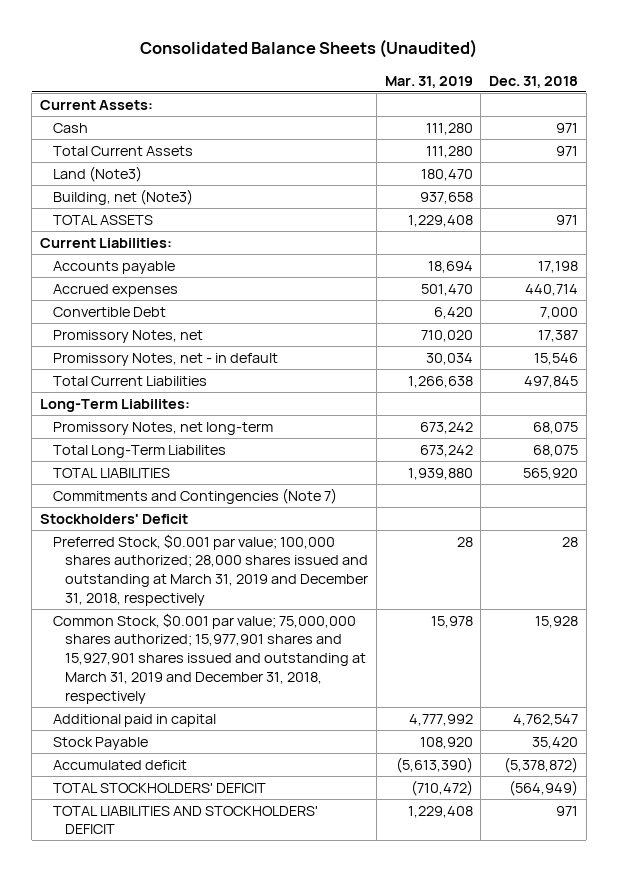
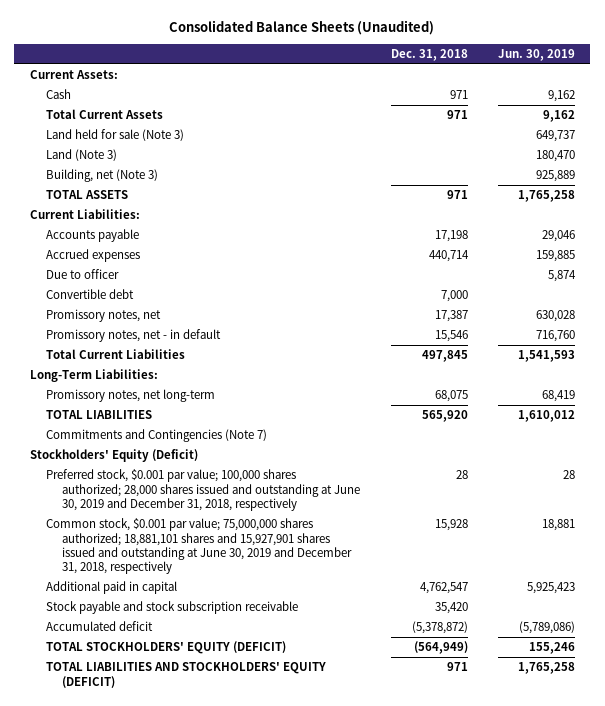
[384,75,473,88] Mar. 31, 2019 -> none
none -> [497,48,575,61] Jun. 30, 2019
none -> [45,129,184,142] Land held for sale (Note 3)
[52,165,142,182] Land (Note3) -> [45,149,117,162] Land (Note 3)
[52,188,193,205] Building, net (Note3) -> [45,169,158,183] Building, net (Note 3)
none -> [45,269,119,280] Due to officer
[52,306,166,317] Convertible Debt -> [45,289,134,300] Convertible debt
[52,329,203,343] Promissory Notes, net -> [45,309,161,323] Promissory notes, net
[52,352,278,366] Promissory Notes, net - in default -> [45,329,221,343] Promissory notes, net - in default
[52,444,226,458] Total Long-Term Liabilites -> none
[40,398,191,412] Long-Term Liabilites: -> [29,369,158,383] Long-Term Liabilities:
[52,421,273,435] Promissory Notes, net long-term -> [45,389,215,403] Promissory notes, net long-term
[40,513,189,524] Stockholders' Deficit -> [29,449,198,463] Stockholders' Equity (Deficit)
[52,533,369,606] Preferred Stock, $0.001 par value; 100,000 shares authorized; 28,000 shares issued and outstanding at March 31, 2019 and December 31, 2018, respectively -> [45,469,361,512] Preferred stock, $0.001 par value; 100,000 shares authorized; 28,000 shares issued and outstanding at June 30, 2019 and December 31, 2018, respectively
[52,612,367,704] Common Stock, $0.001 par value; 75,000,000 shares authorized; 15,977,901 shares and 15,927,901 shares issued and outstanding at March 31, 2019 and December 31, 2018, respectively -> [45,518,353,575] Common stock, $0.001 par value; 75,000,000 shares authorized; 18,881,101 shares and 15,927,901 shares issued and outstanding at June 30, 2019 and December 31, 2018, respectively
[52,736,148,750] Stock Payable -> [45,601,298,615] Stock payable and stock subscription receivable
[52,782,266,793] TOTAL STOCKHOLDERS' DEFICIT -> [45,641,286,655] TOTAL STOCKHOLDERS' EQUITY (DEFICIT)
[52,805,318,835] TOTAL LIABILITIES AND STOCKHOLDERS' DEFICIT -> [45,662,326,688] TOTAL LIABILITIES AND STOCKHOLDERS' EQUITY (DEFICIT)

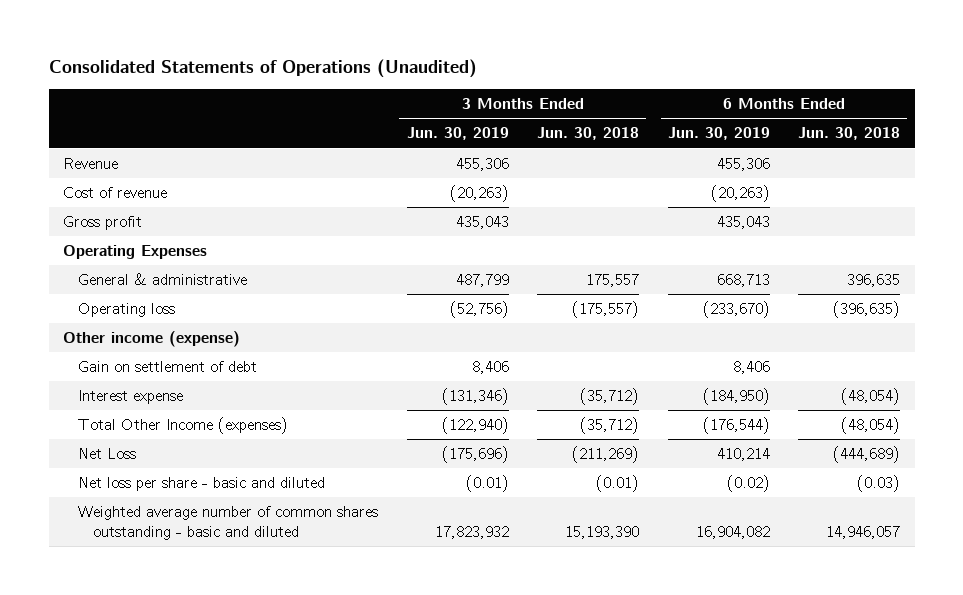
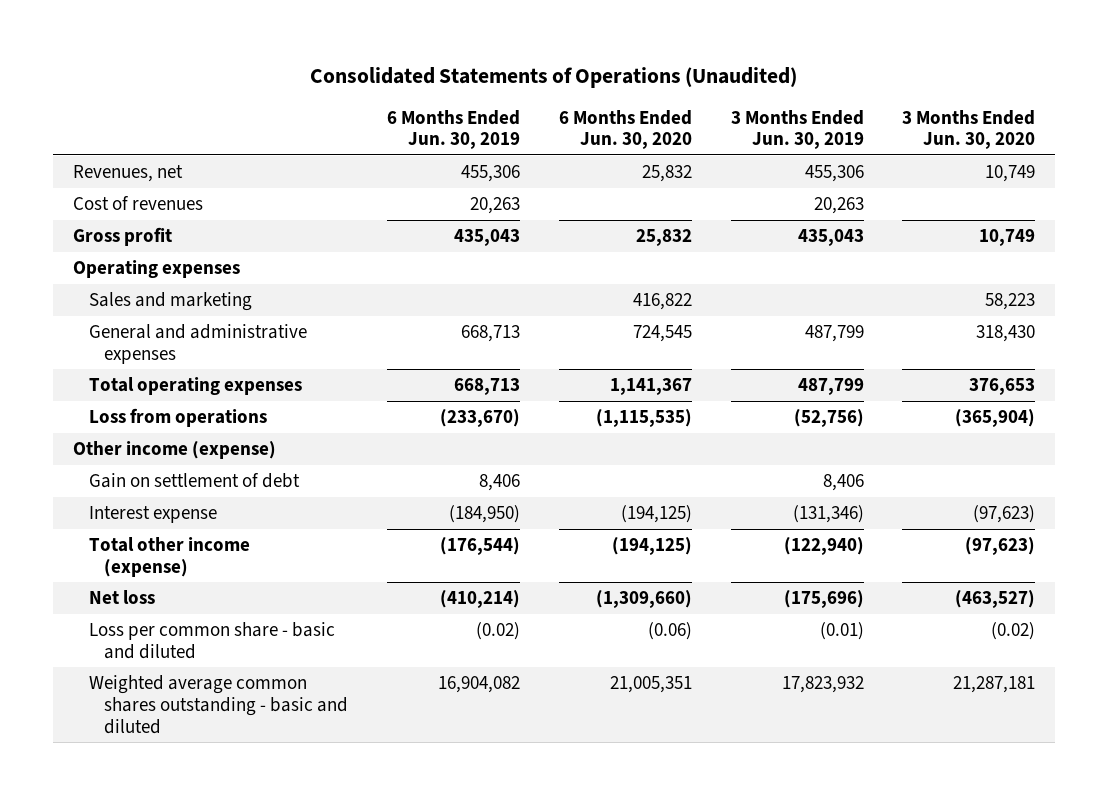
[537,127,640,141] Jun. 30, 2018 -> none
[798,127,901,141] Jun. 30, 2018 -> none
none -> [558,109,692,150] 6 Months Ended Jun. 30, 2020
none -> [902,109,1036,150] 3 Months Ended Jun. 30, 2020
[62,158,118,170] Revenue -> [72,165,183,183] Revenues, net
[62,187,167,199] Cost of revenue -> [72,196,203,211] Cost of revenues
[449,185,509,203] (20,263) -> [813,197,864,215] 20,263
[710,185,770,203] (20,263) -> [470,197,521,215] 20,263
[62,245,207,260] Operating Expenses -> [72,260,240,279] Operating expenses
none -> [88,292,252,312] Sales and marketing
[78,273,248,286] General & administrative -> [88,324,307,364] General and administrative expenses
none -> [88,377,302,396] Total operating expenses
[78,303,176,318] Operating loss -> [88,408,267,428] Loss from operations
[78,417,289,435] Total Other Income (expenses) -> [88,537,250,577] Total other income (expense)
[78,448,137,460] Net Loss -> [88,590,155,605] Net loss
[716,448,770,462] 410,214 -> [440,590,521,609] (410,214)
[78,477,326,492] Net loss per share - basic and diluted -> [88,622,335,659] Loss per common share - basic and diluted
[78,506,379,540] Weighted average number of common shares outstanding - basic and diluted -> [88,675,349,734] Weighted average common shares outstanding - basic and diluted

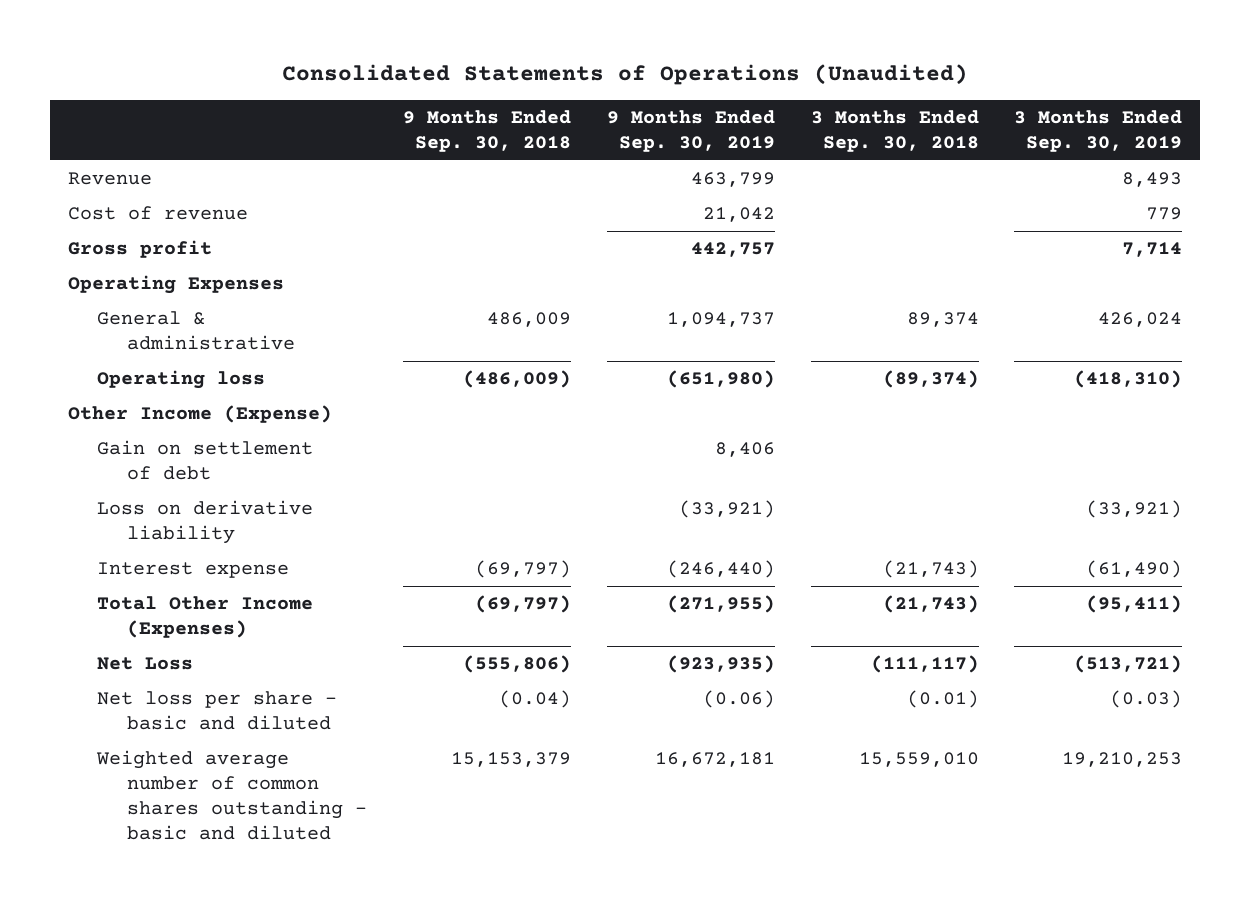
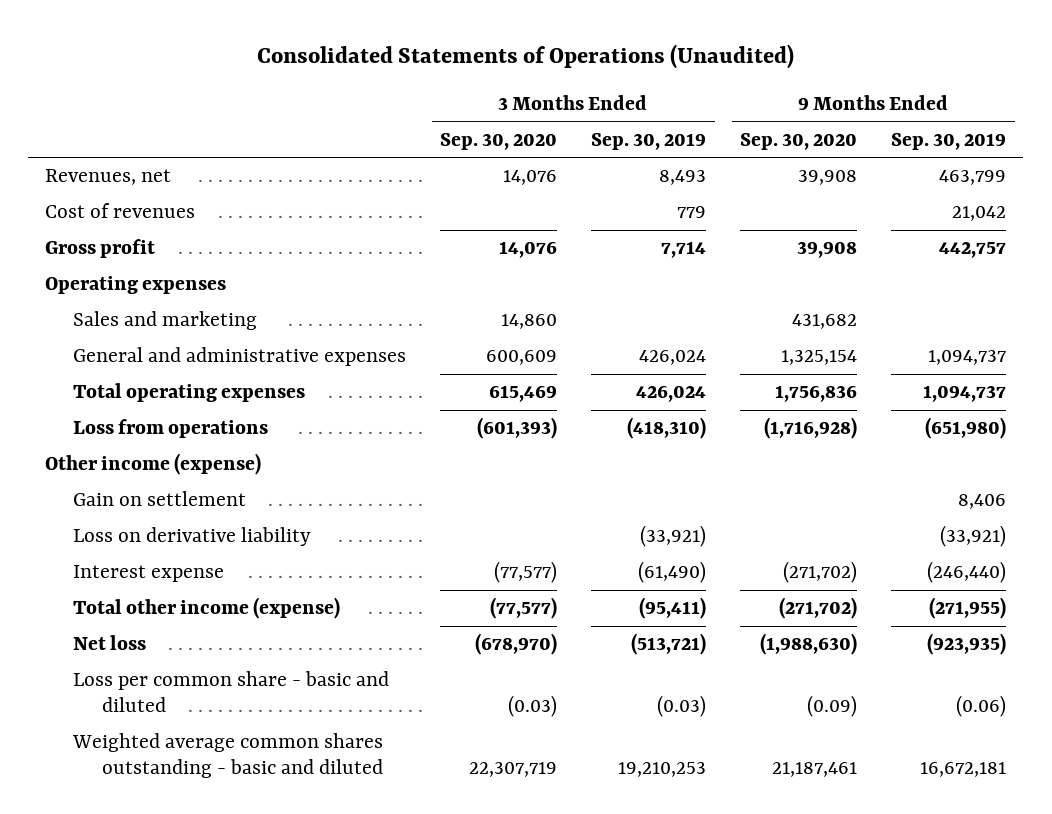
[402,110,571,153] 9 Months Ended Sep. 30, 2018 -> none
[810,110,979,153] 3 Months Ended Sep. 30, 2018 -> none
none -> [440,132,558,150] Sep. 30, 2020
none -> [740,132,858,150] Sep. 30, 2020
[67,172,152,186] Revenue -> [45,169,172,186] Revenues, net
[67,206,248,221] Cost of revenue -> [45,203,196,219] Cost of revenues
[67,275,284,295] Operating Expenses -> [45,276,227,295] Operating expenses
none -> [73,311,258,331] Sales and marketing
[97,311,295,351] General & administrative -> [73,347,407,367] General and administrative expenses
none -> [73,383,306,403] Total operating expenses
[97,370,266,390] Operating loss -> [73,419,269,439] Loss from operations
[67,405,332,424] Other Income (Expense) -> [45,453,262,476] Other income (expense)
[97,440,314,481] Gain on settlement of debt -> [73,491,247,507] Gain on settlement
[97,596,314,639] Total Other Income (Expenses) -> [73,597,341,620] Total other income (expense)
[97,657,194,671] Net Loss -> [73,635,147,651] Net loss
[97,691,338,731] Net loss per share - basic and diluted -> [73,671,390,713] Loss per common share - basic and diluted
[96,750,367,841] Weighted average number of common shares outstanding - basic and diluted -> [72,733,384,779] Weighted average common shares outstanding - basic and diluted

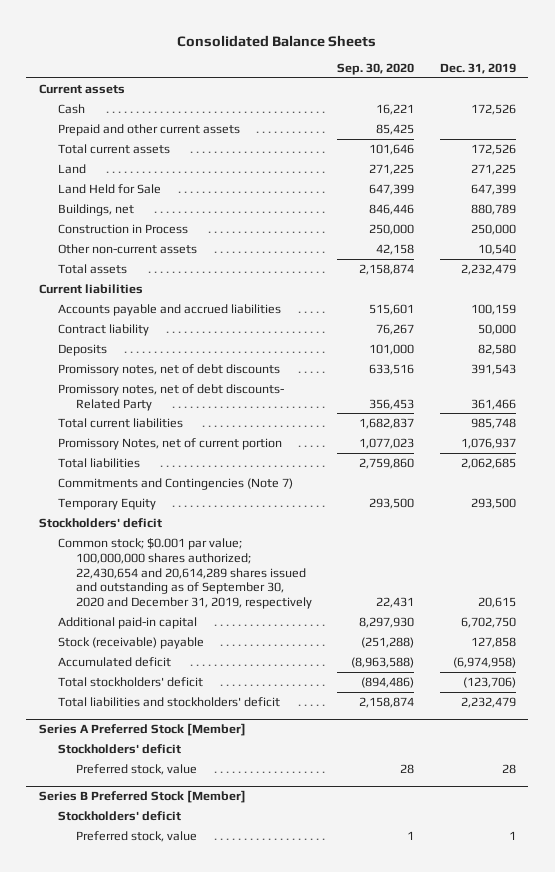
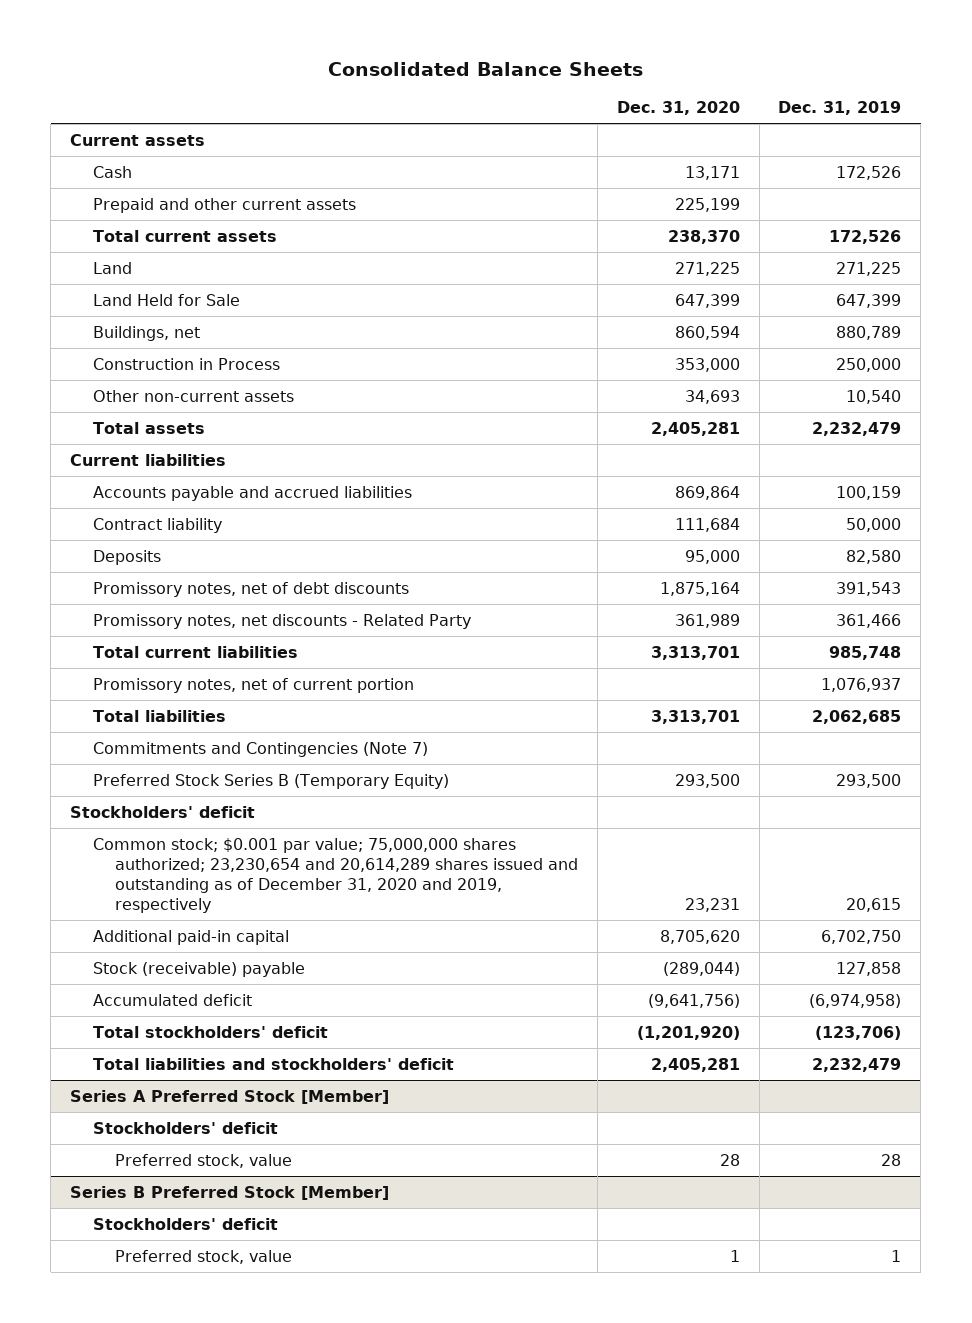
[337,63,415,76] Sep. 30, 2020 -> none
none -> [616,101,740,116] Dec. 31, 2020
[57,383,284,411] Promissory notes, net of debt discounts- Related Party -> [92,613,471,629] Promissory notes, net discounts - Related Party
[57,437,282,450] Promissory Notes, net of current portion -> [92,677,414,693] Promissory notes, net of current portion
[57,497,156,510] Temporary Equity -> [92,773,449,789] Preferred Stock Series B (Temporary Equity)
[57,537,312,610] Common stock; $0.001 par value; 100,000,000 shares authorized; 22,430,654 and 20,614,289 shares issued and outstanding as of September 30, 2020 and December 31, 2019, respectively -> [92,837,579,913] Common stock; $0.001 par value; 75,000,000 shares authorized; 23,230,654 and 20,614,289 shares issued and outstanding as of December 31, 2020 and 2019, respectively

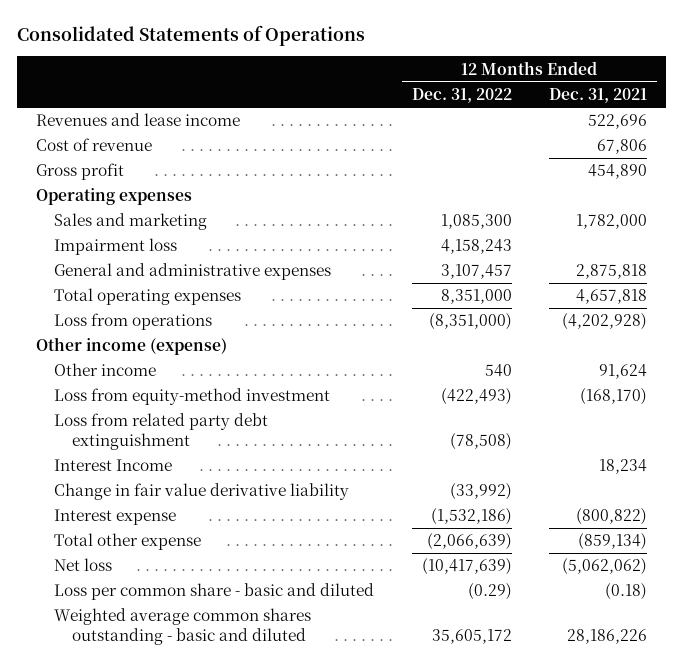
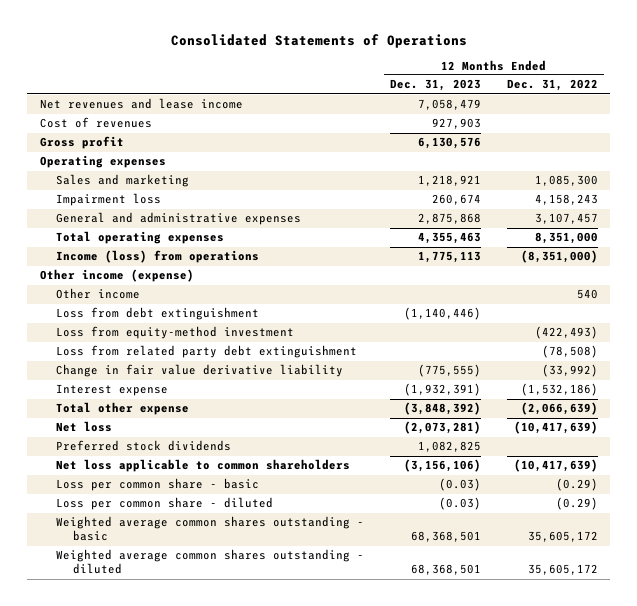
[549,88,648,104] Dec. 31, 2021 -> none
none -> [390,79,482,92] Dec. 31, 2023
[35,113,240,127] Revenues and lease income -> [39,98,243,110] Net revenues and lease income
[35,138,152,152] Cost of revenue -> [39,117,152,129] Cost of revenues
[54,313,213,331] Loss from operations -> [56,250,260,264] Income (loss) from operations
none -> [56,307,260,321] Loss from debt extinguishment
[54,459,173,472] Interest Income -> none
none -> [56,440,232,452] Preferred stock dividends
none -> [56,459,351,473] Net loss applicable to common shareholders
[54,583,375,601] Loss per common share - basic and diluted -> [56,478,260,492] Loss per common share - basic
none -> [56,497,274,511] Loss per common share - diluted
[54,608,312,645] Weighted average common shares outstanding - basic and diluted -> [56,516,365,542] Weighted average common shares outstanding - basic
none -> [56,549,365,575] Weighted average common shares outstanding - diluted

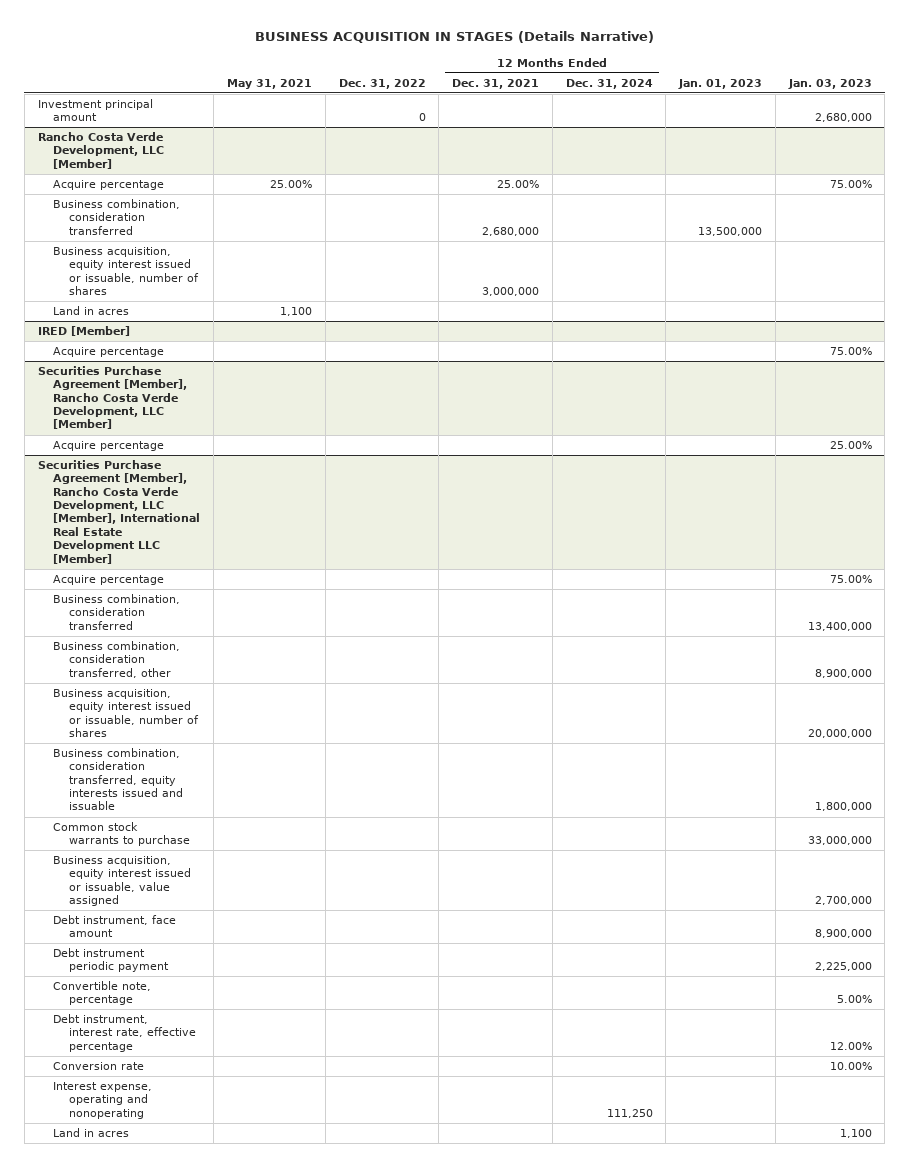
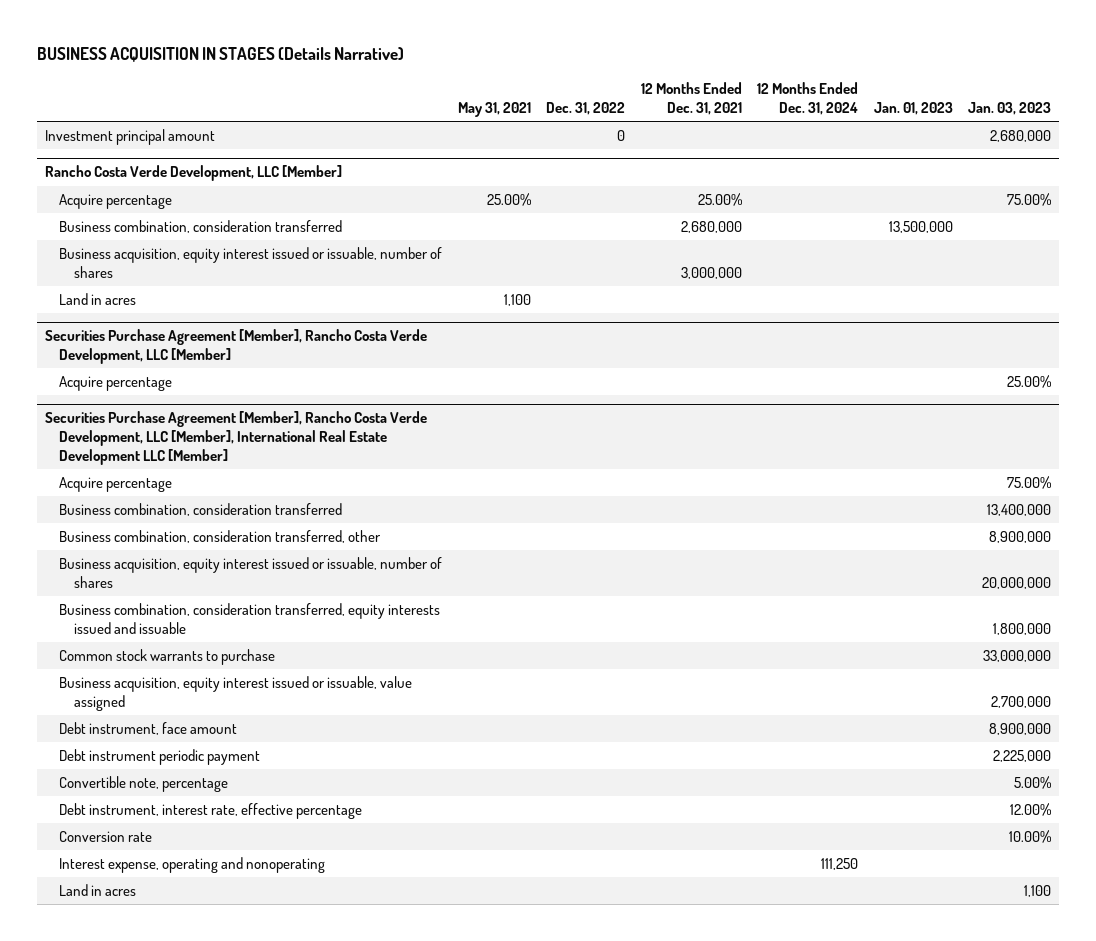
[37,326,130,337] IRED [Member] -> none
[53,347,165,358] Acquire percentage -> none

